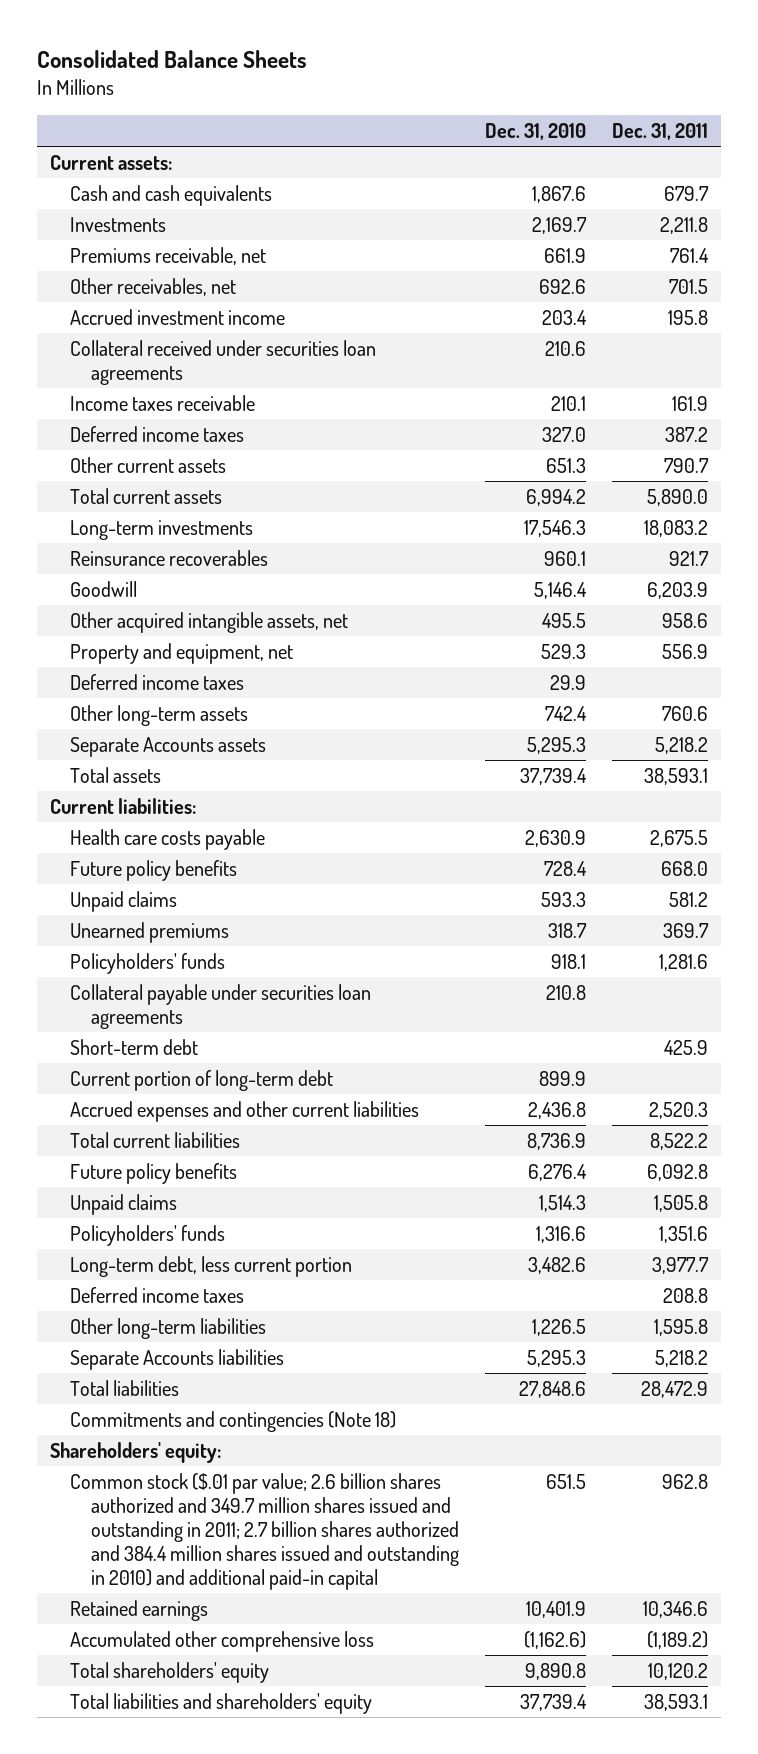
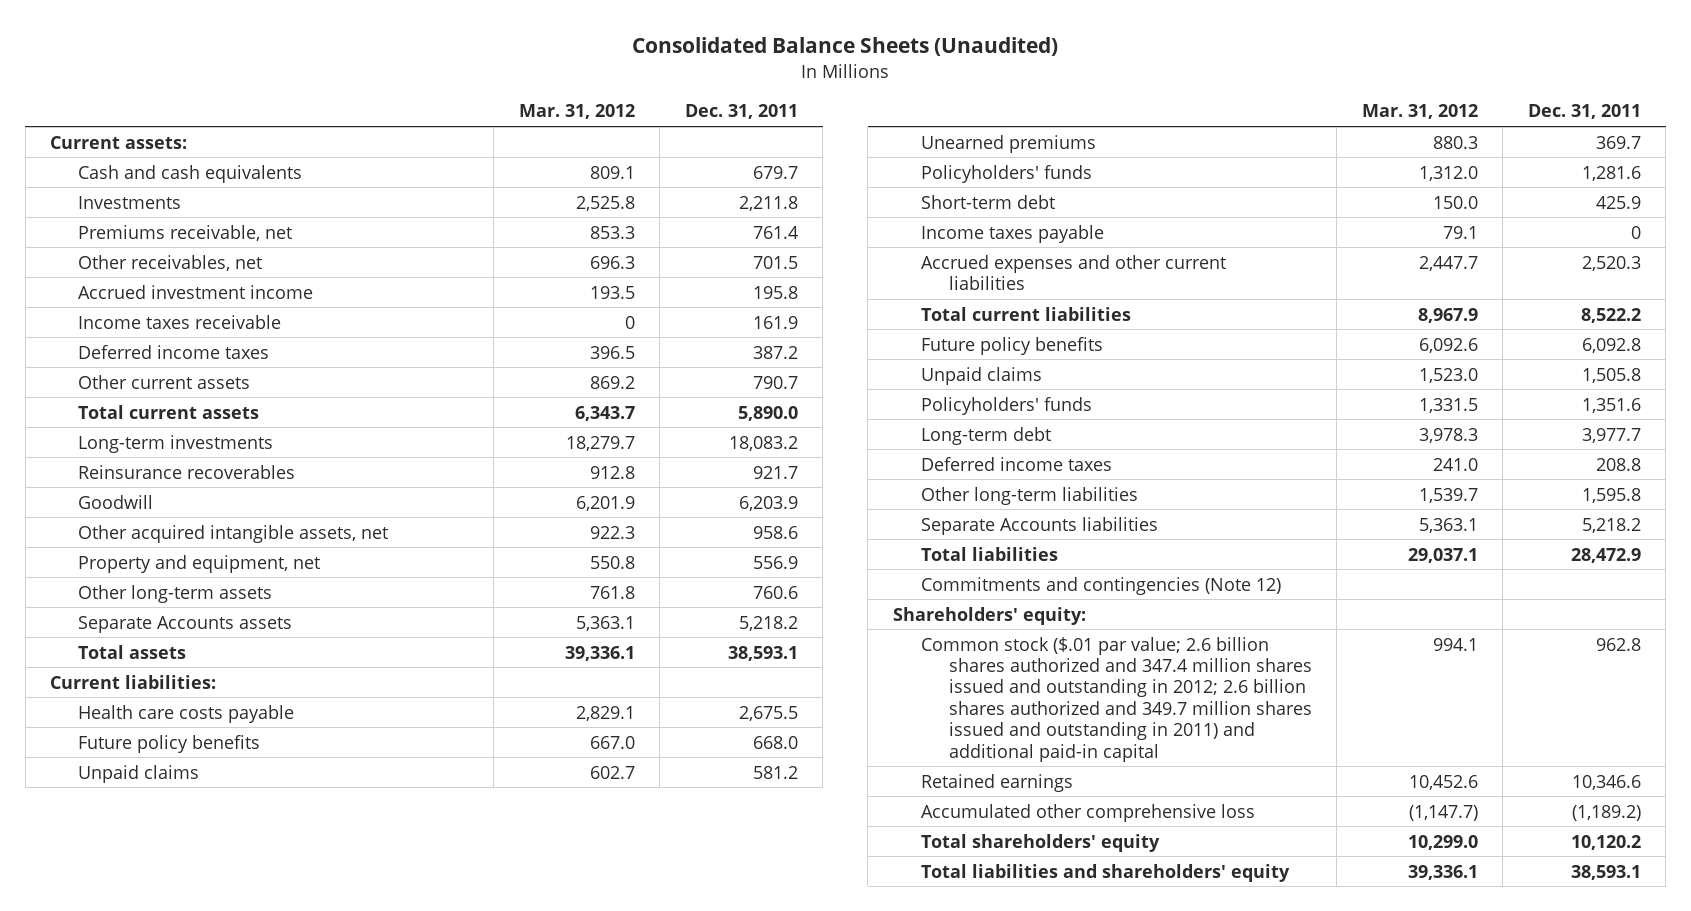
[36,50,307,69] Consolidated Balance Sheets -> [632,37,1059,57] Consolidated Balance Sheets (Unaudited)
[484,123,586,141] Dec. 31, 2010 -> none
none -> [518,104,635,120] Mar. 31, 2012
[70,339,377,385] Collateral received under securities loan agreements -> none
[70,673,245,690] Deferred income taxes -> none
[70,983,372,1029] Collateral payable under securities loan agreements -> none
[70,1069,334,1091] Current portion of long-term debt -> none
none -> [920,224,1104,243] Income taxes payable
[70,1255,353,1277] Long-term debt, less current portion -> [920,426,1051,445] Long-term debt
[70,1410,397,1432] Commitments and contingencies (Note 18) -> [920,576,1281,595] Commitments and contingencies (Note 12)
[70,1472,459,1590] Common stock ($.01 par value; 2.6 billion shares authorized and 349.7 million shares issued and outstanding in 2011; 2.7 billion shares authorized and 384.4 million shares issued and outstanding in 2010) and additional paid-in capital -> [920,636,1312,762] Common stock ($.01 par value; 2.6 billion shares authorized and 347.4 million shares issued and outstanding in 2012; 2.6 billion shares authorized and 349.7 million shares issued and outstanding in 2011) and additional paid-in capital

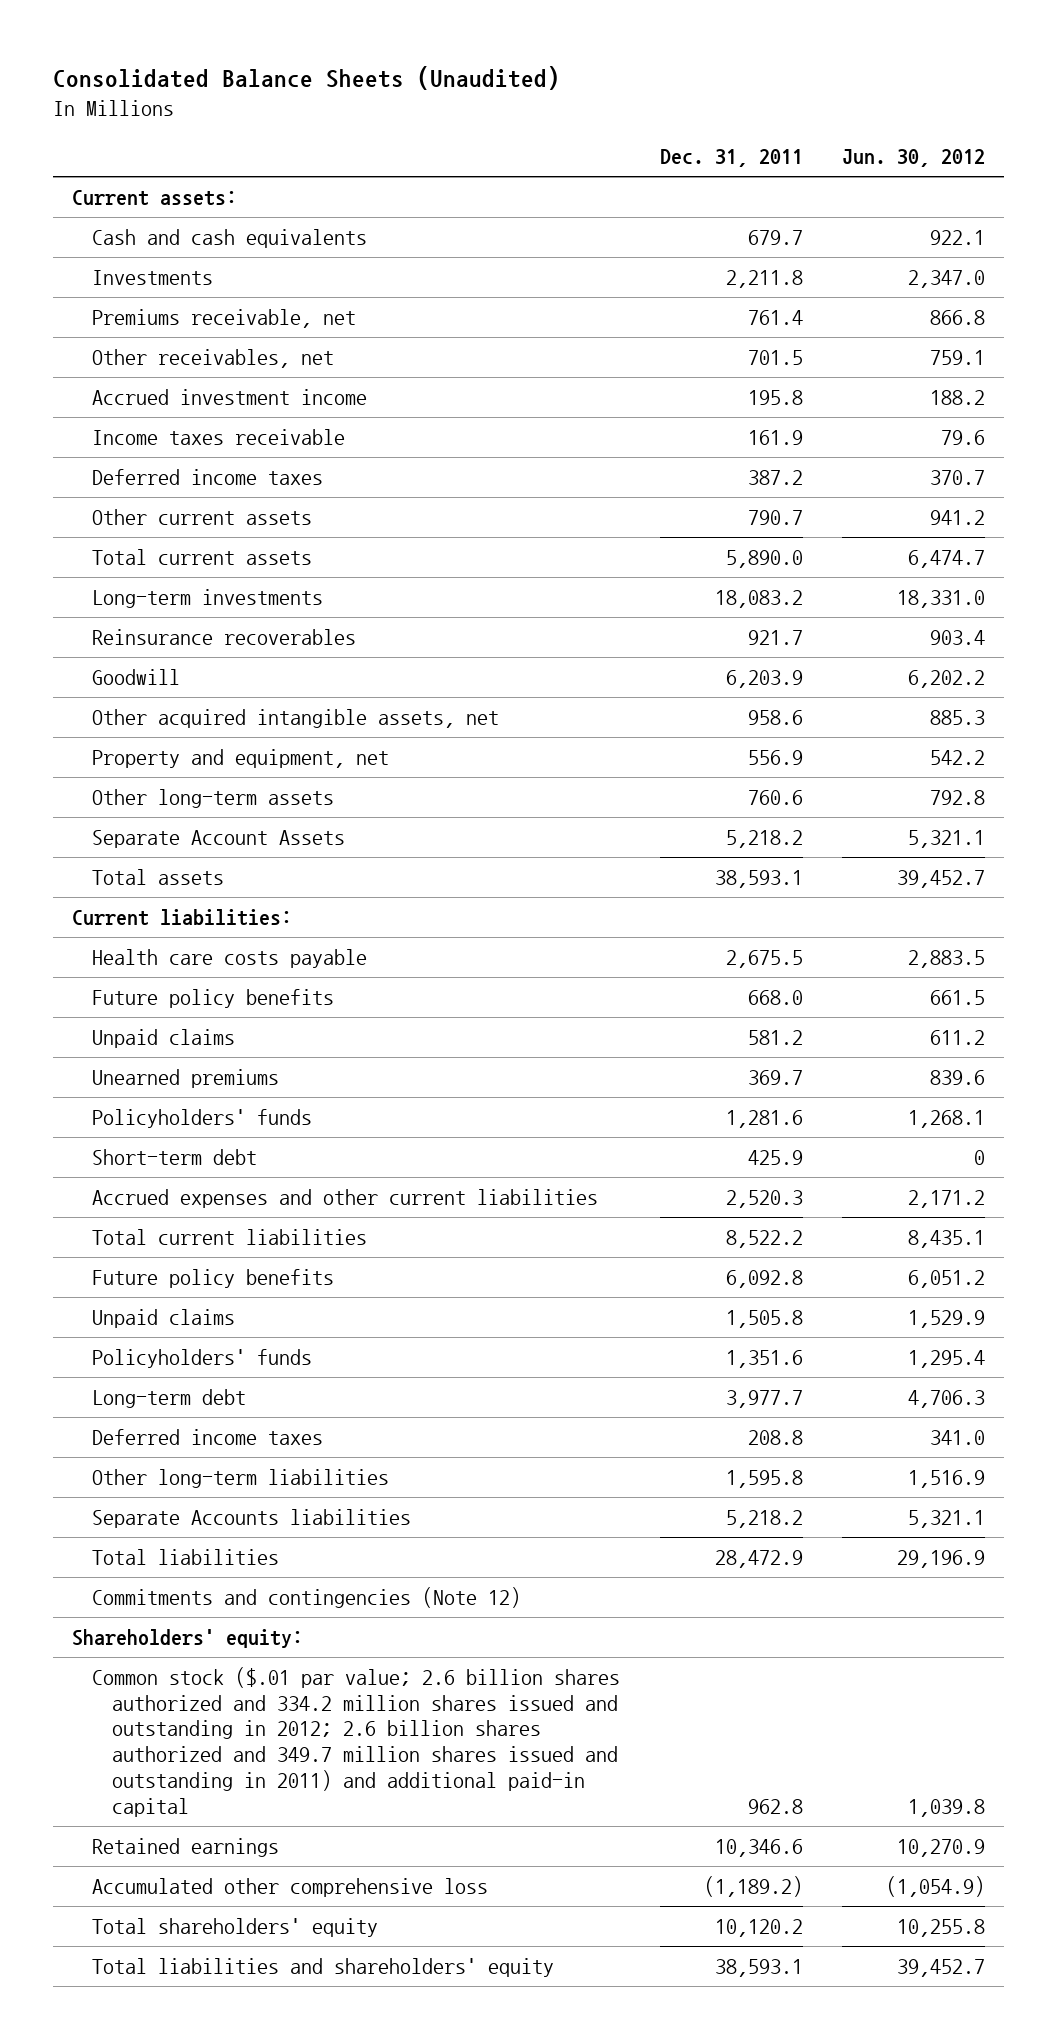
[518,104,635,120] Mar. 31, 2012 -> none
none -> [841,149,985,168] Jun. 30, 2012
[77,615,292,633] Separate Accounts assets -> [92,829,346,848] Separate Account Assets
[920,224,1104,243] Income taxes payable -> none
[920,636,1312,762] Common stock ($.01 par value; 2.6 billion shares authorized and 347.4 million shares issued and outstanding in 2012; 2.6 billion shares authorized and 349.7 million shares issued and outstanding in 2011) and additional paid-in capital -> [92,1666,621,1817] Common stock ($.01 par value; 2.6 billion shares authorized and 334.2 million shares issued and outstanding in 2012; 2.6 billion shares authorized and 349.7 million shares issued and outstanding in 2011) and additional paid-in capital

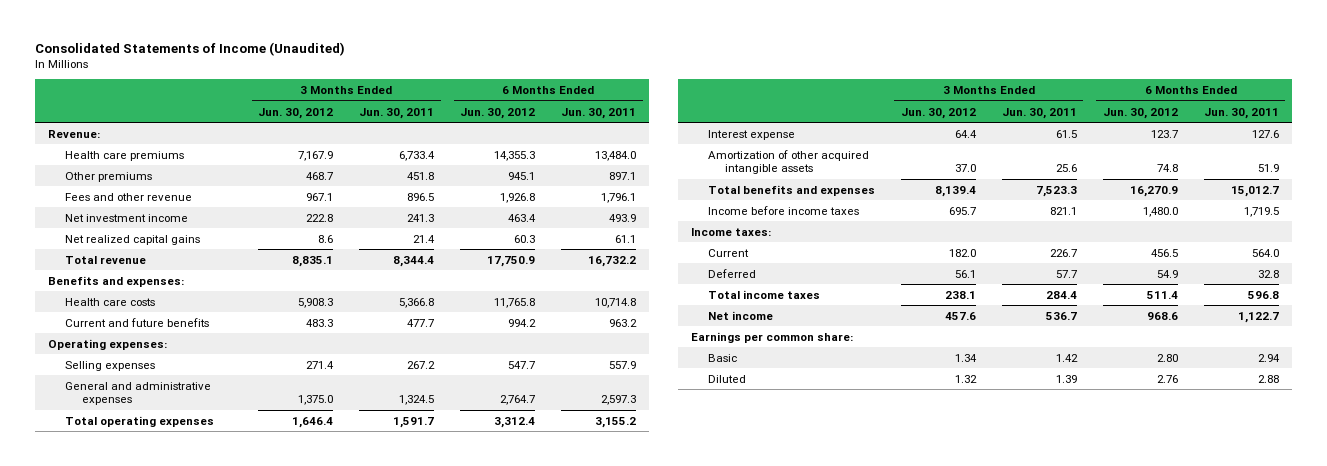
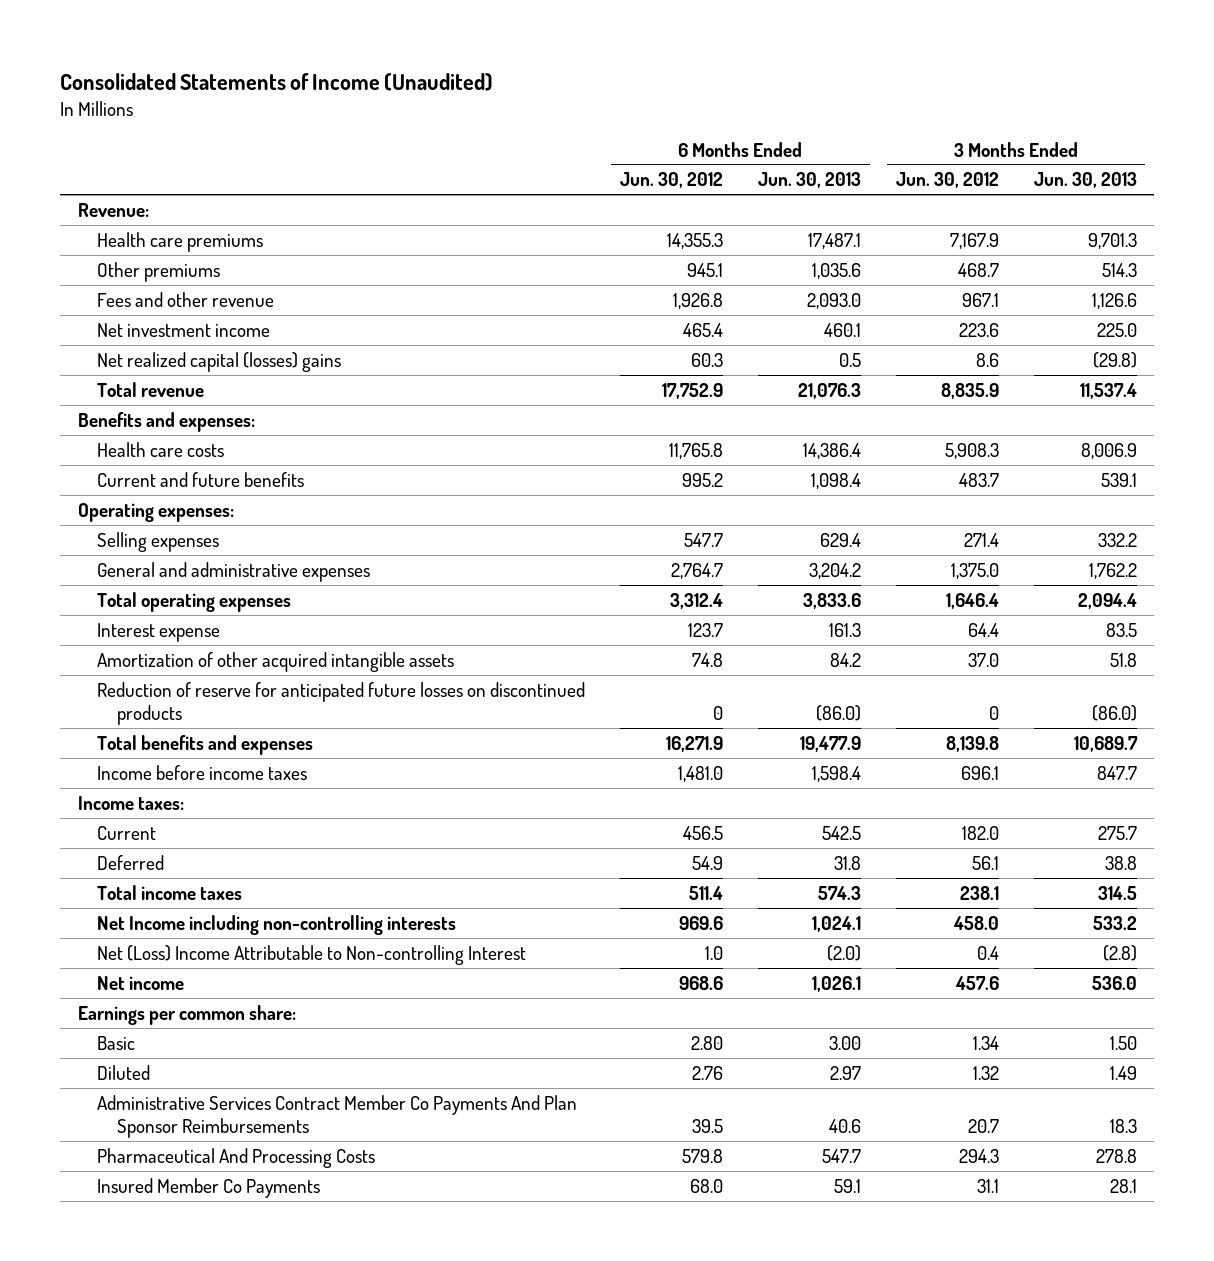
[359,107,435,119] Jun. 30, 2011 -> none
[561,107,637,119] Jun. 30, 2011 -> none
none -> [757,172,861,189] Jun. 30, 2013
none -> [1033,172,1137,189] Jun. 30, 2013
[306,213,334,222] 222.8 -> [958,322,999,337] 223.6
[508,213,537,222] 463.4 -> [683,322,724,337] 465.4
[65,234,201,245] Net realized capital gains -> [97,351,342,372] Net realized capital (losses) gains
[292,255,334,267] 8,835.1 -> [940,382,999,399] 8,835.9
[487,255,536,267] 17,750.9 -> [662,382,724,399] 17,752.9
[306,318,334,327] 483.3 -> [958,472,999,487] 483.7
[508,318,537,327] 994.2 -> [682,472,724,487] 995.2
none -> [97,681,586,725] Reduction of reserve for anticipated future losses on discontinued products
[934,185,976,197] 8,139.4 -> [945,735,999,752] 8,139.8
[1129,185,1178,197] 16,270.9 -> [666,735,724,752] 16,271.9
[948,206,976,215] 695.7 -> [960,765,999,780] 696.1
[1142,206,1178,217] 1,480.0 -> [678,765,724,782] 1,481.0
none -> [97,914,457,935] Net Income including non-controlling interests
none -> [97,944,527,965] Net (Loss) Income Attributable to Non-controlling Interest
none -> [97,1094,578,1138] Administrative Services Contract Member Co Payments And Plan Sponsor Reimbursements
none -> [97,1147,376,1168] Pharmaceutical And Processing Costs
none -> [97,1177,321,1198] Insured Member Co Payments

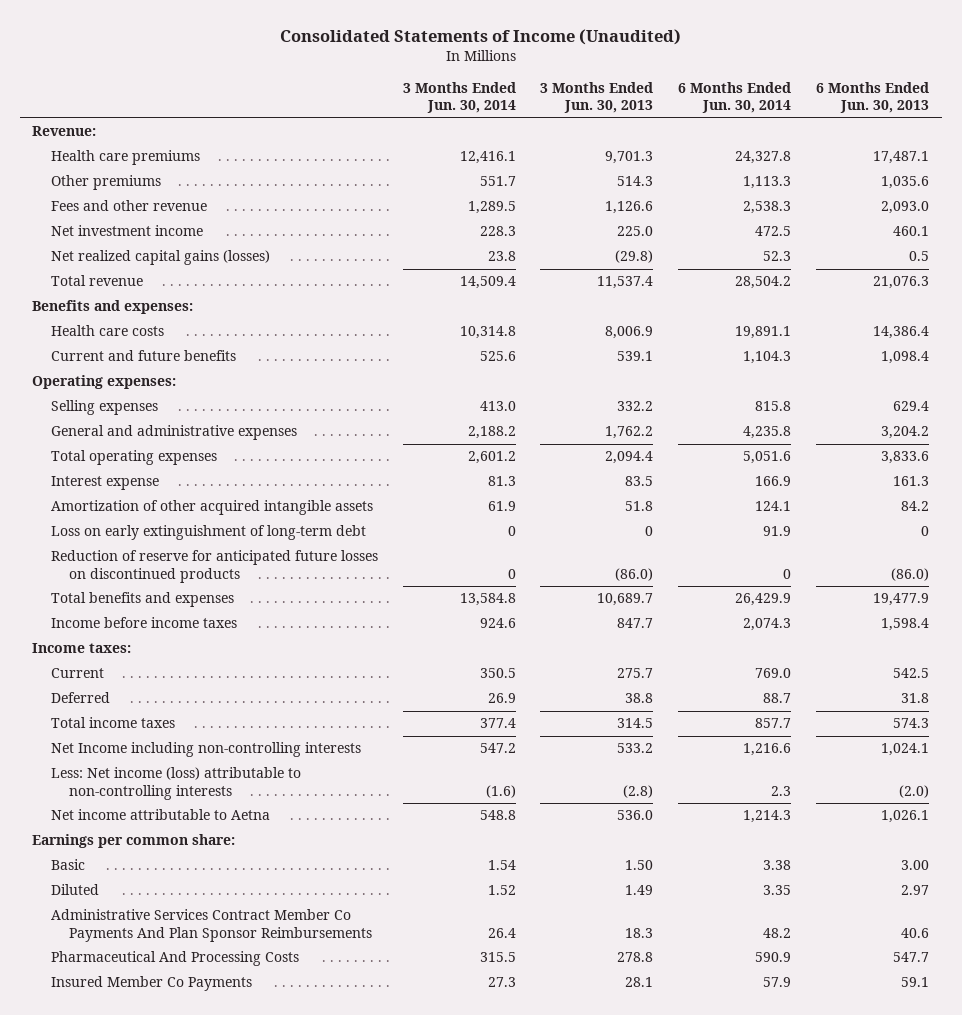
[620,172,724,189] Jun. 30, 2012 -> none
[895,172,999,189] Jun. 30, 2012 -> none
none -> [402,81,516,114] 3 Months Ended Jun. 30, 2014
none -> [678,81,792,114] 6 Months Ended Jun. 30, 2014
[97,351,342,372] Net realized capital (losses) gains -> [50,250,270,266] Net realized capital gains (losses)
none -> [50,525,366,541] Loss on early extinguishment of long-term debt
[97,944,527,965] Net (Loss) Income Attributable to Non-controlling Interest -> [50,767,301,800] Less: Net income (loss) attributable to non-controlling interests
[97,975,185,990] Net income -> [50,809,270,821] Net income attributable to Aetna

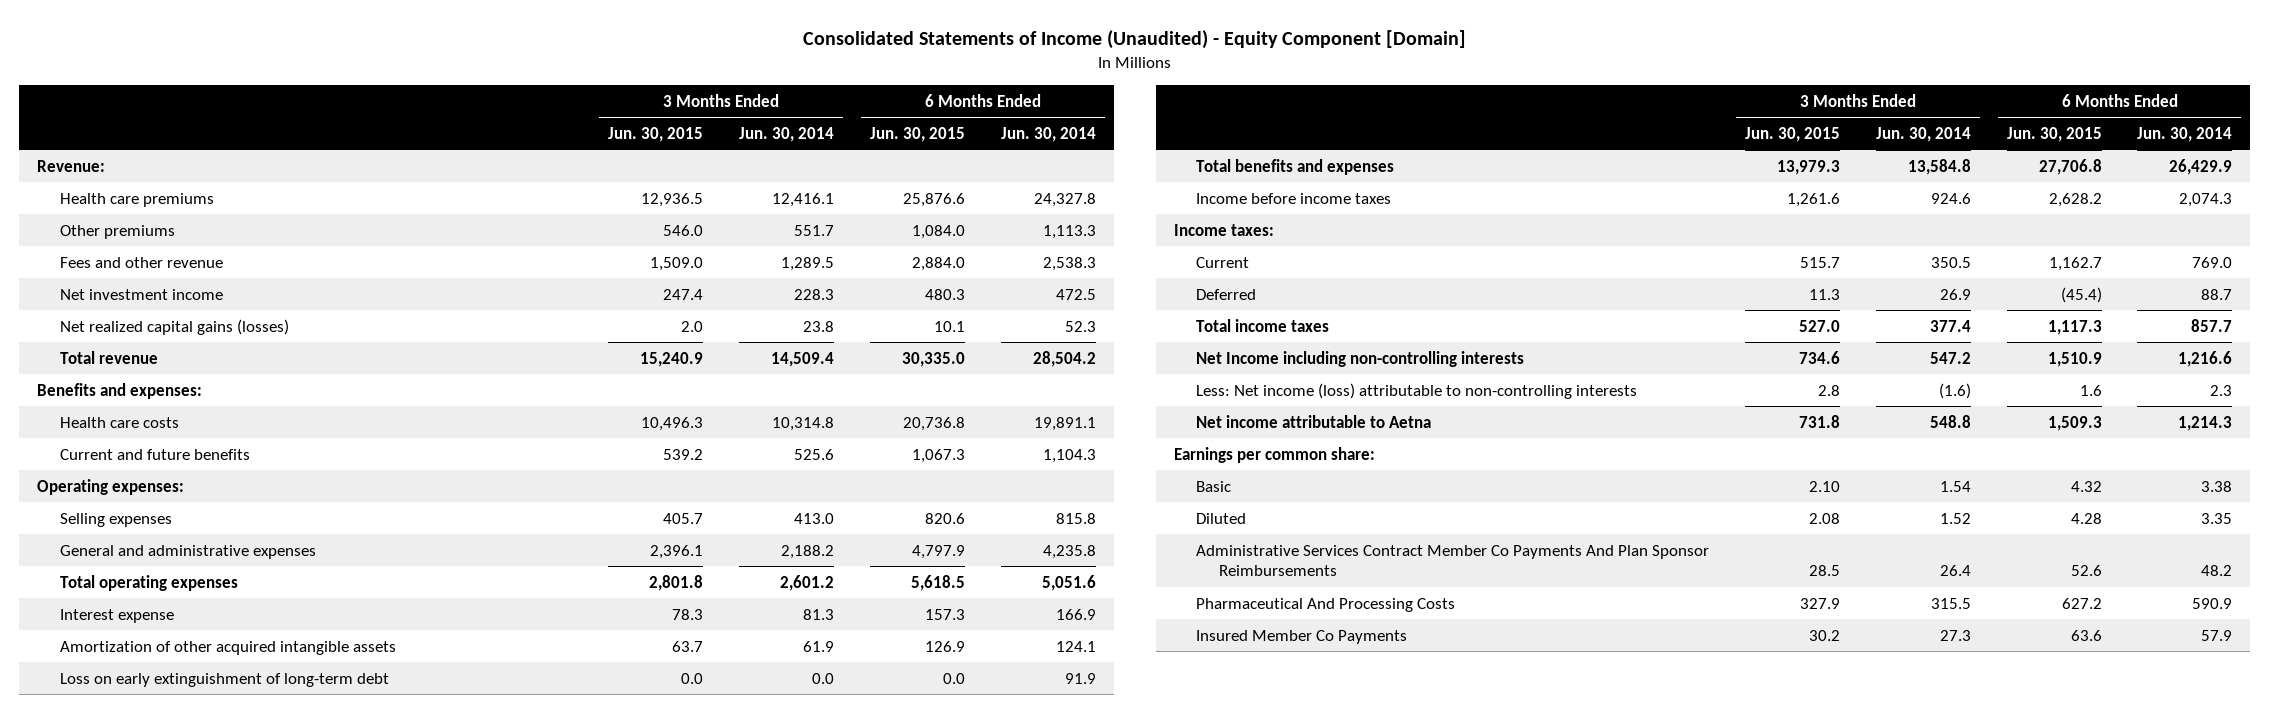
[279,29,681,46] Consolidated Statements of Income (Unaudited) -> [802,30,1466,50] Consolidated Statements of Income (Unaudited) - Equity Component [Domain]
[540,81,654,114] 3 Months Ended Jun. 30, 2013 -> none
[816,81,930,114] 6 Months Ended Jun. 30, 2013 -> none
none -> [608,126,704,142] Jun. 30, 2015
none -> [869,126,965,142] Jun. 30, 2015
[50,550,378,583] Reduction of reserve for anticipated future losses on discontinued products -> none
[507,526,516,537] 0 -> [812,672,835,684] 0.0

